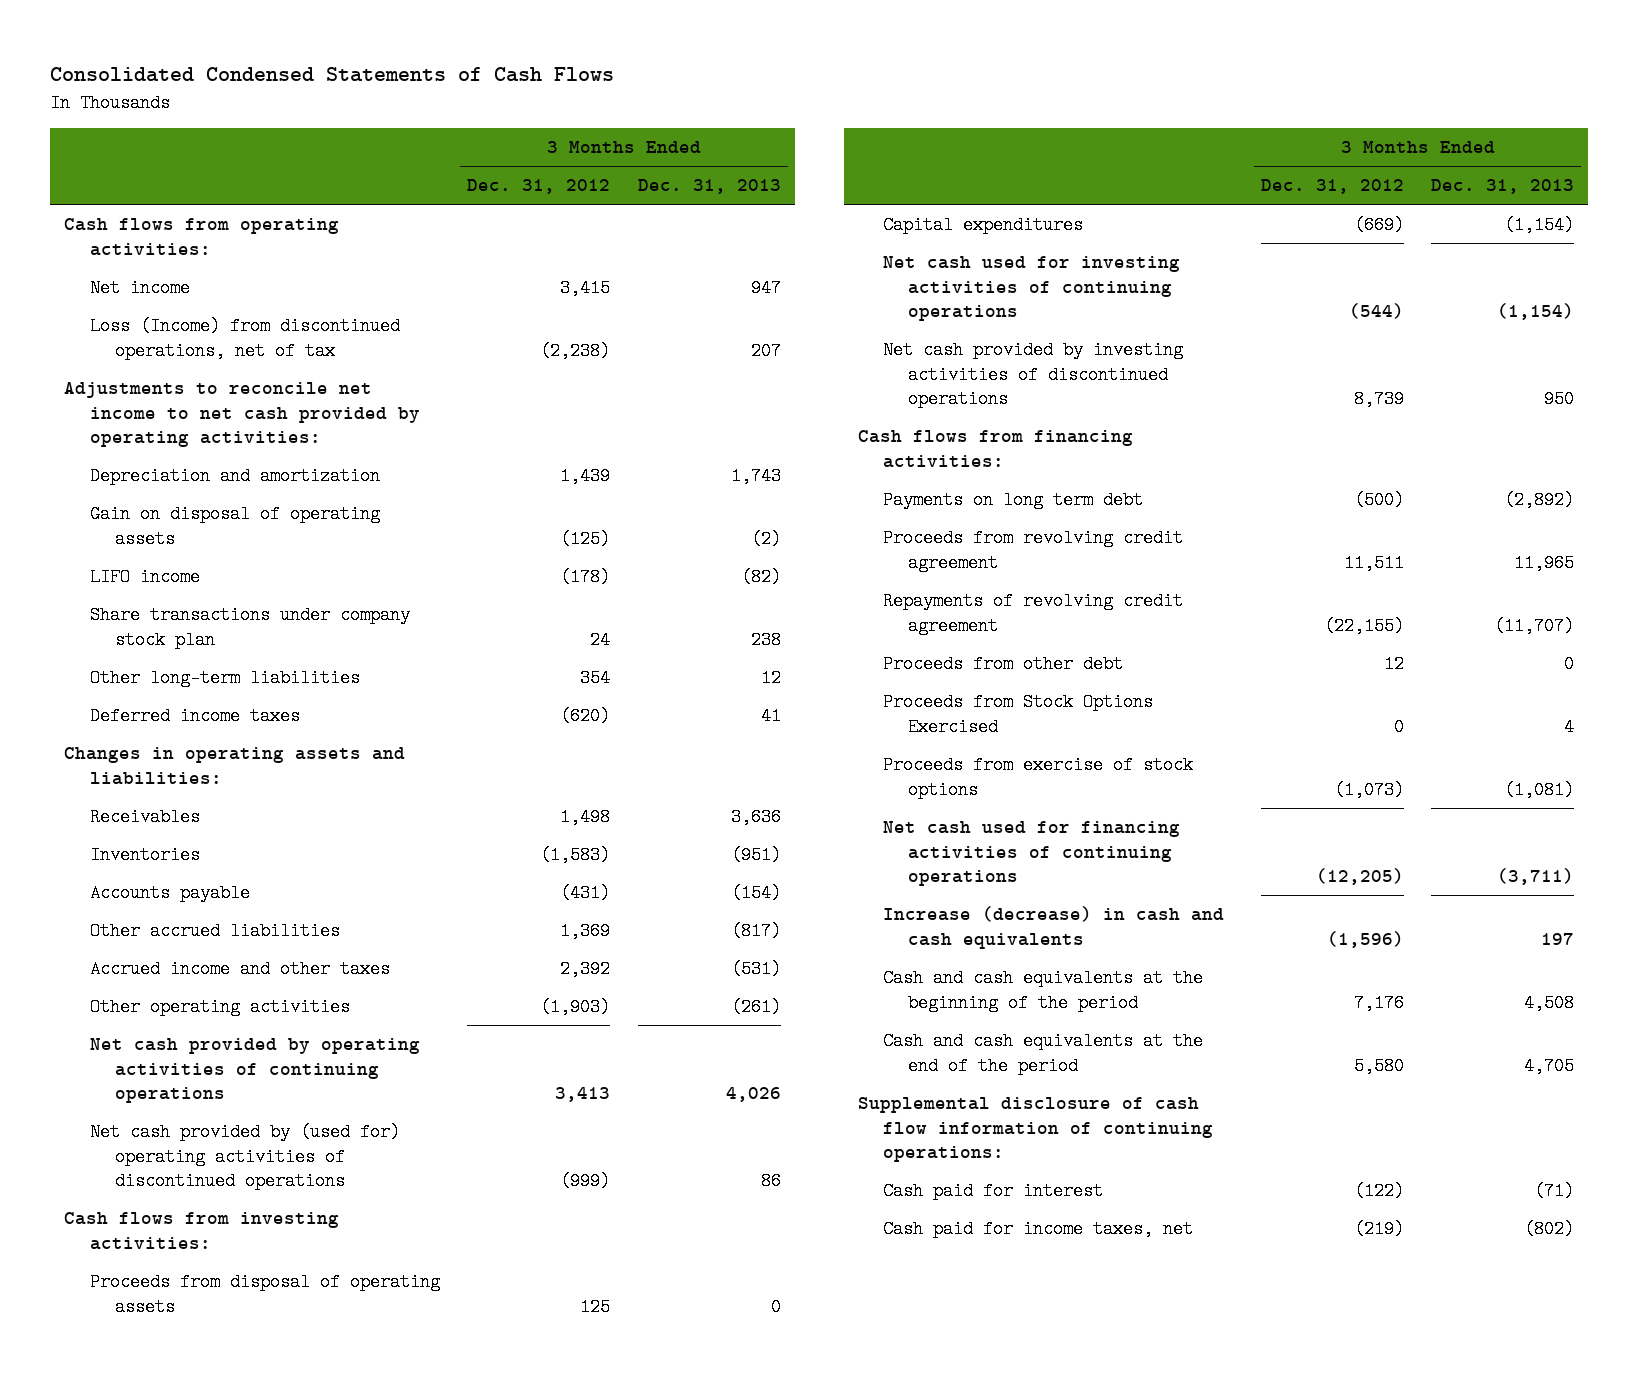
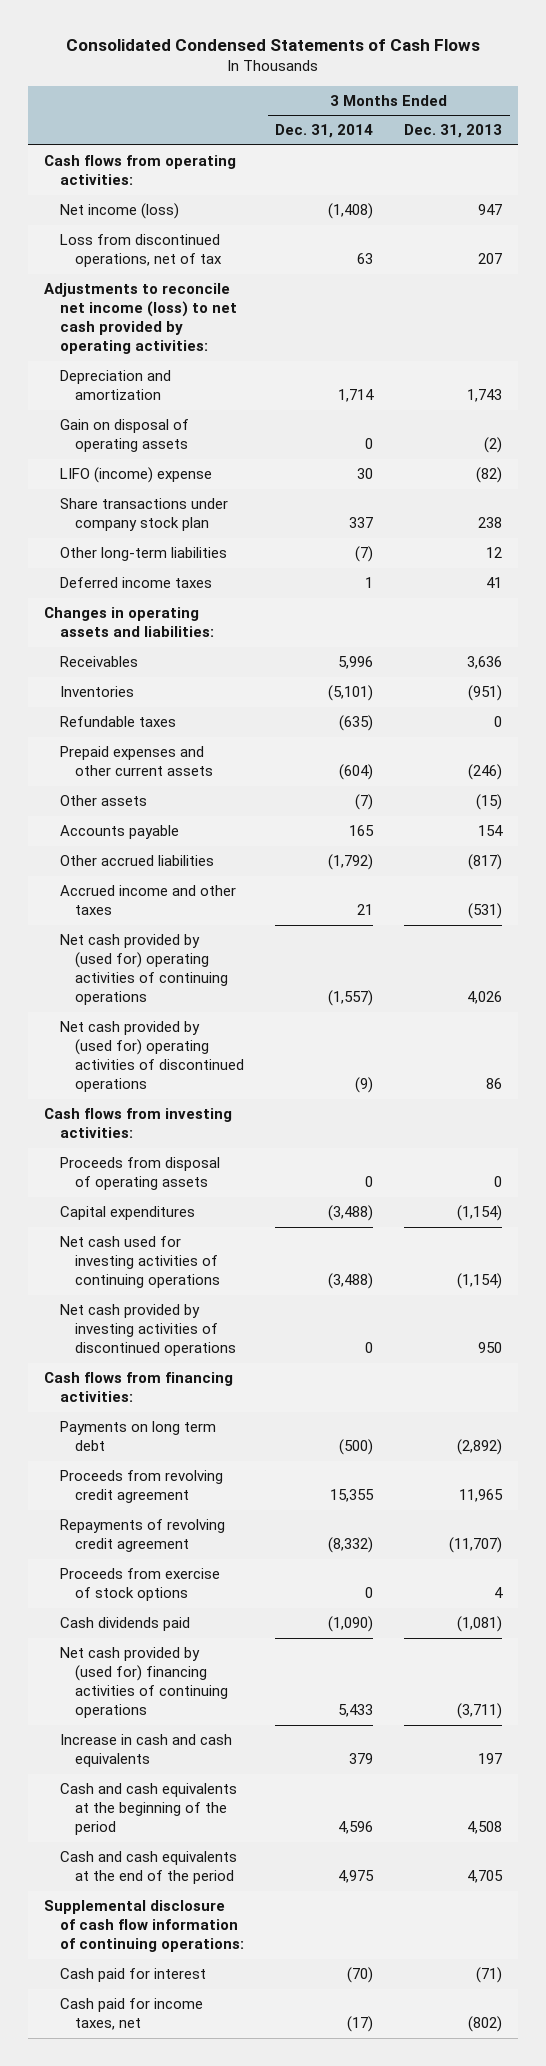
[467,179,611,195] Dec. 31, 2012 -> none
none -> [275,124,374,139] Dec. 31, 2014
[89,279,190,298] Net income -> [59,203,179,220] Net income (loss)
[89,317,400,360] Loss (Income) from discontinued operations, net of tax -> [59,234,223,268] Loss from discontinued operations, net of tax
[64,382,420,448] Adjustments to reconcile net income to net cash provided by operating activities: -> [43,283,237,355] Adjustments to reconcile net income (loss) to net cash provided by operating activities:
[89,568,200,587] LIFO income -> [59,467,212,484] LIFO (income) expense
none -> [59,716,176,728] Refundable taxes
none -> [59,746,214,777] Prepaid expenses and other current assets
none -> [59,795,147,807] Other assets
[730,884,781,903] (154) -> [478,825,504,837] 154
[89,998,350,1017] Other operating activities -> none
[89,1038,420,1104] Net cash provided by operating activities of continuing operations -> [59,934,229,1006] Net cash provided by (used for) operating activities of continuing operations
[883,655,1124,674] Proceeds from other debt -> none
[883,693,1154,736] Proceeds from Stock Options Exercised -> [59,1568,220,1602] Proceeds from exercise of stock options
[883,756,1194,799] Proceeds from exercise of stock options -> [59,1617,190,1632] Cash dividends paid
[883,821,1181,887] Net cash used for financing activities of continuing operations -> [59,1647,229,1719] Net cash provided by (used for) financing activities of continuing operations
[883,906,1225,949] Increase (decrease) in cash and cash equivalents -> [59,1734,232,1768] Increase in cash and cash equivalents

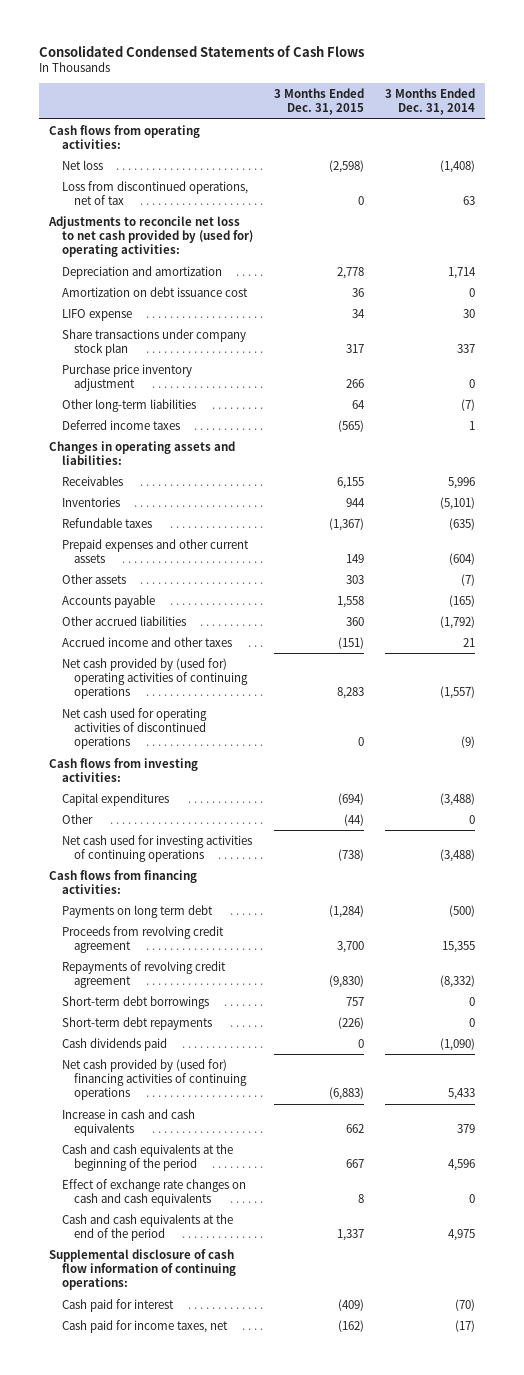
[404,124,503,139] Dec. 31, 2013 -> none
none -> [273,88,364,116] 3 Months Ended Dec. 31, 2015
[59,203,179,220] Net income (loss) -> [61,159,103,170] Net loss
[43,283,237,355] Adjustments to reconcile net income (loss) to net cash provided by operating activities: -> [48,215,253,258] Adjustments to reconcile net loss to net cash provided by (used for) operating activities:
[59,419,189,453] Gain on disposal of operating assets -> none
none -> [61,286,248,297] Amortization on debt issuance cost
[59,467,212,484] LIFO (income) expense -> [61,308,132,321] LIFO expense
none -> [61,363,192,391] Purchase price inventory adjustment
[349,825,375,837] 165 -> [448,594,475,607] (165)
[59,1021,245,1093] Net cash provided by (used for) operating activities of discontinued operations -> [61,707,207,750] Net cash used for operating activities of discontinued operations
[59,1157,220,1191] Proceeds from disposal of operating assets -> none
none -> [61,813,93,824] Other
[59,1304,237,1357] Net cash provided by investing activities of discontinued operations -> none
[59,1568,220,1602] Proceeds from exercise of stock options -> none
none -> [61,995,209,1009] Short-term debt borrowings
none -> [61,1016,212,1030] Short-term debt repayments
none -> [61,1178,246,1206] Effect of exchange rate changes on cash and cash equivalents

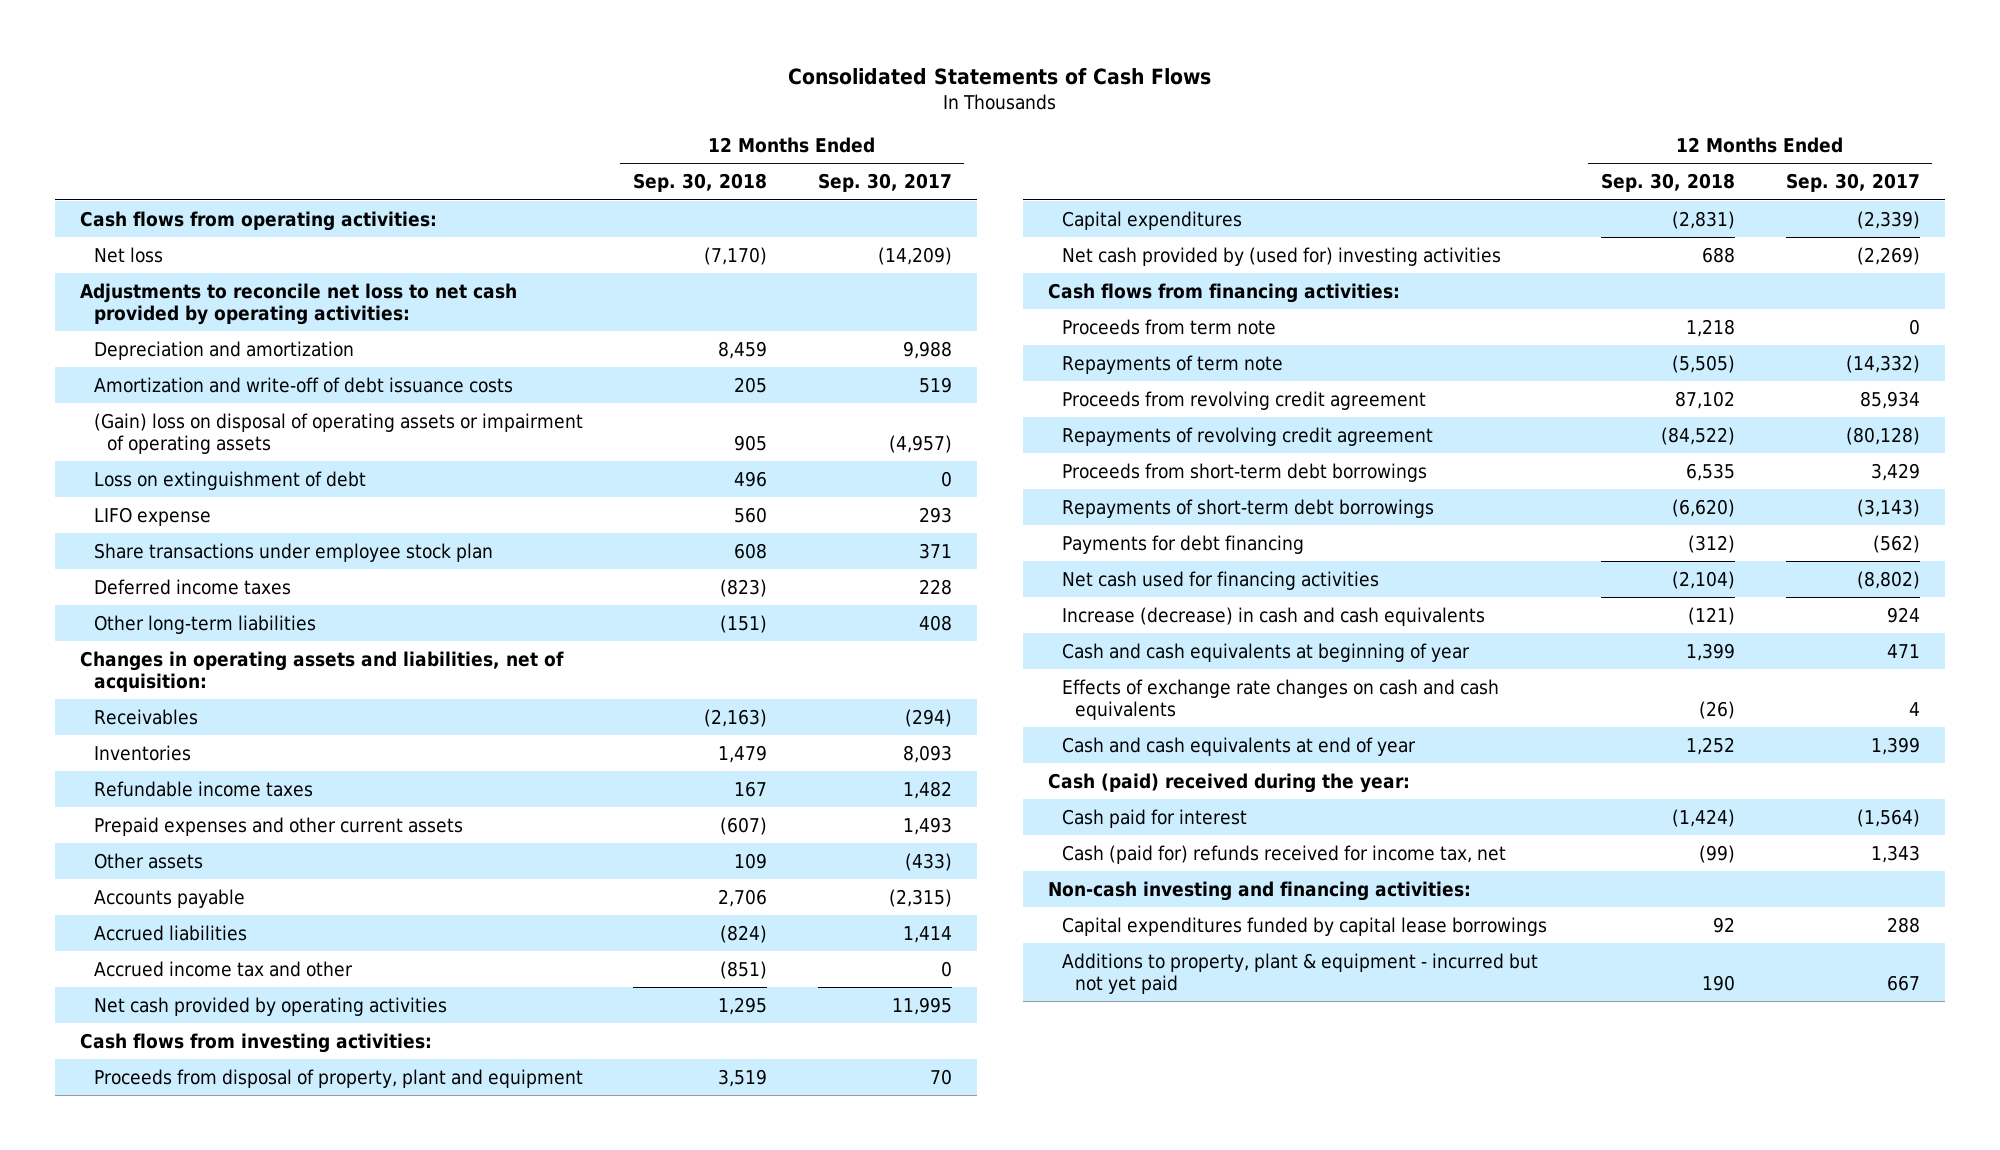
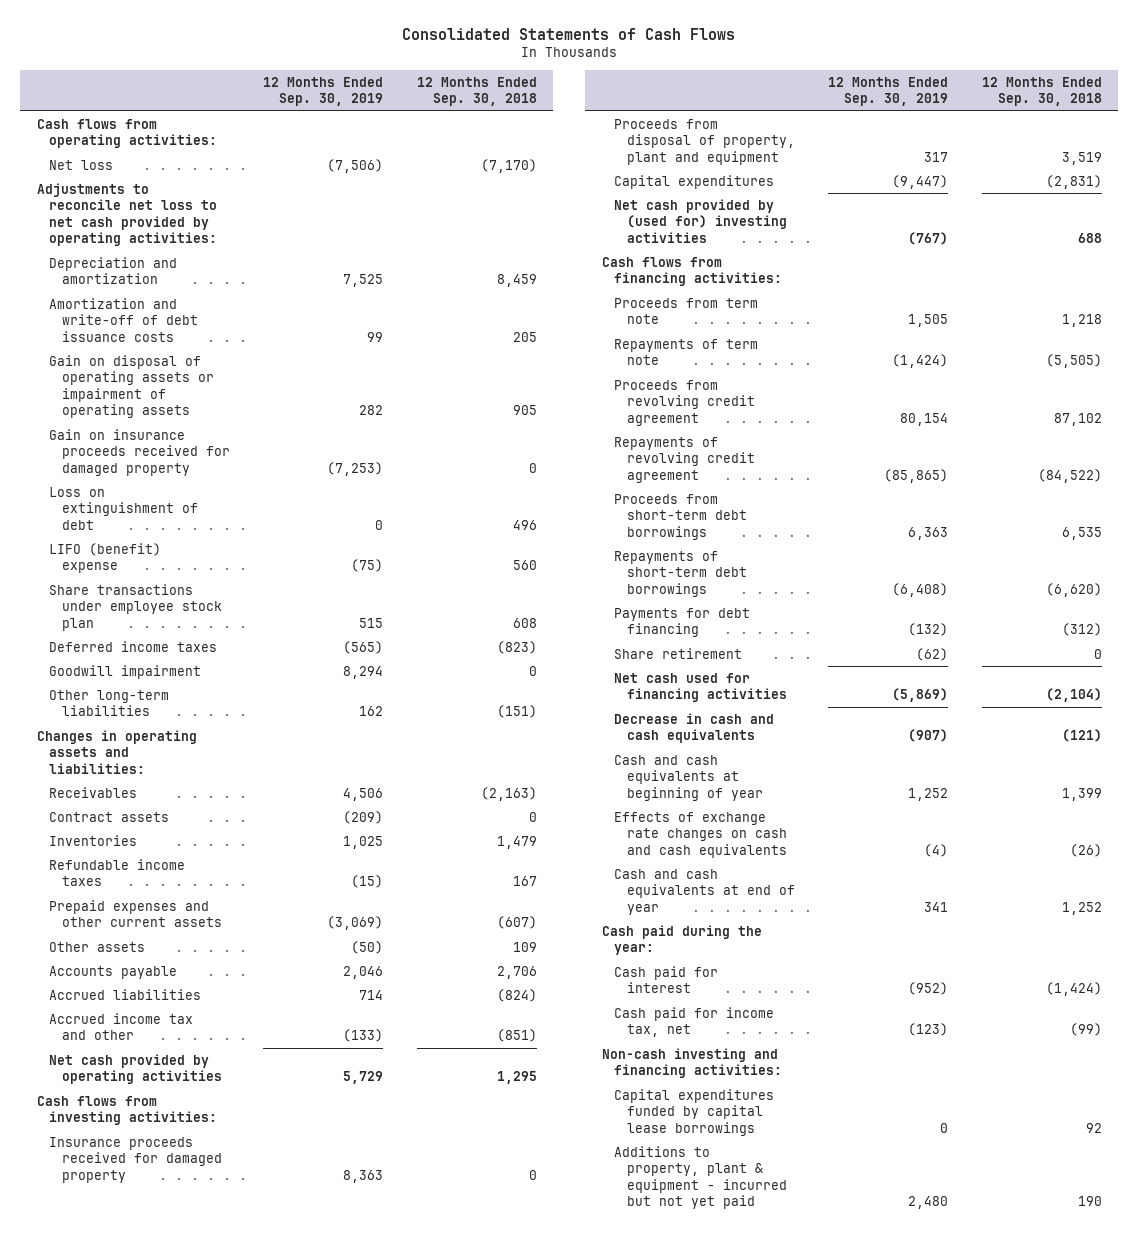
[817,173,952,193] Sep. 30, 2017 -> none
none -> [263,76,384,107] 12 Months Ended Sep. 30, 2019
[93,412,583,455] (Gain) loss on disposal of operating assets or impairment of operating assets -> [49,354,214,419] Gain on disposal of operating assets or impairment of operating assets
none -> [49,428,230,476] Gain on insurance proceeds received for damaged property
[93,506,211,526] LIFO expense -> [49,542,162,574] LIFO (benefit) expense
none -> [49,664,202,679] Goodwill impairment
[80,650,565,693] Changes in operating assets and liabilities, net of acquisition: -> [36,729,197,774] Changes in operating assets and liabilities:
none -> [49,811,170,822] Contract assets
none -> [49,1136,222,1183] Insurance proceeds received for damaged property
none -> [614,647,743,659] Share retirement
[1061,606,1485,626] Increase (decrease) in cash and cash equivalents -> [614,712,775,744] Decrease in cash and cash equivalents
[1048,772,1411,793] Cash (paid) received during the year: -> [601,924,762,956] Cash paid during the year:
[1061,844,1506,864] Cash (paid for) refunds received for income tax, net -> [614,1006,775,1038] Cash paid for income tax, net

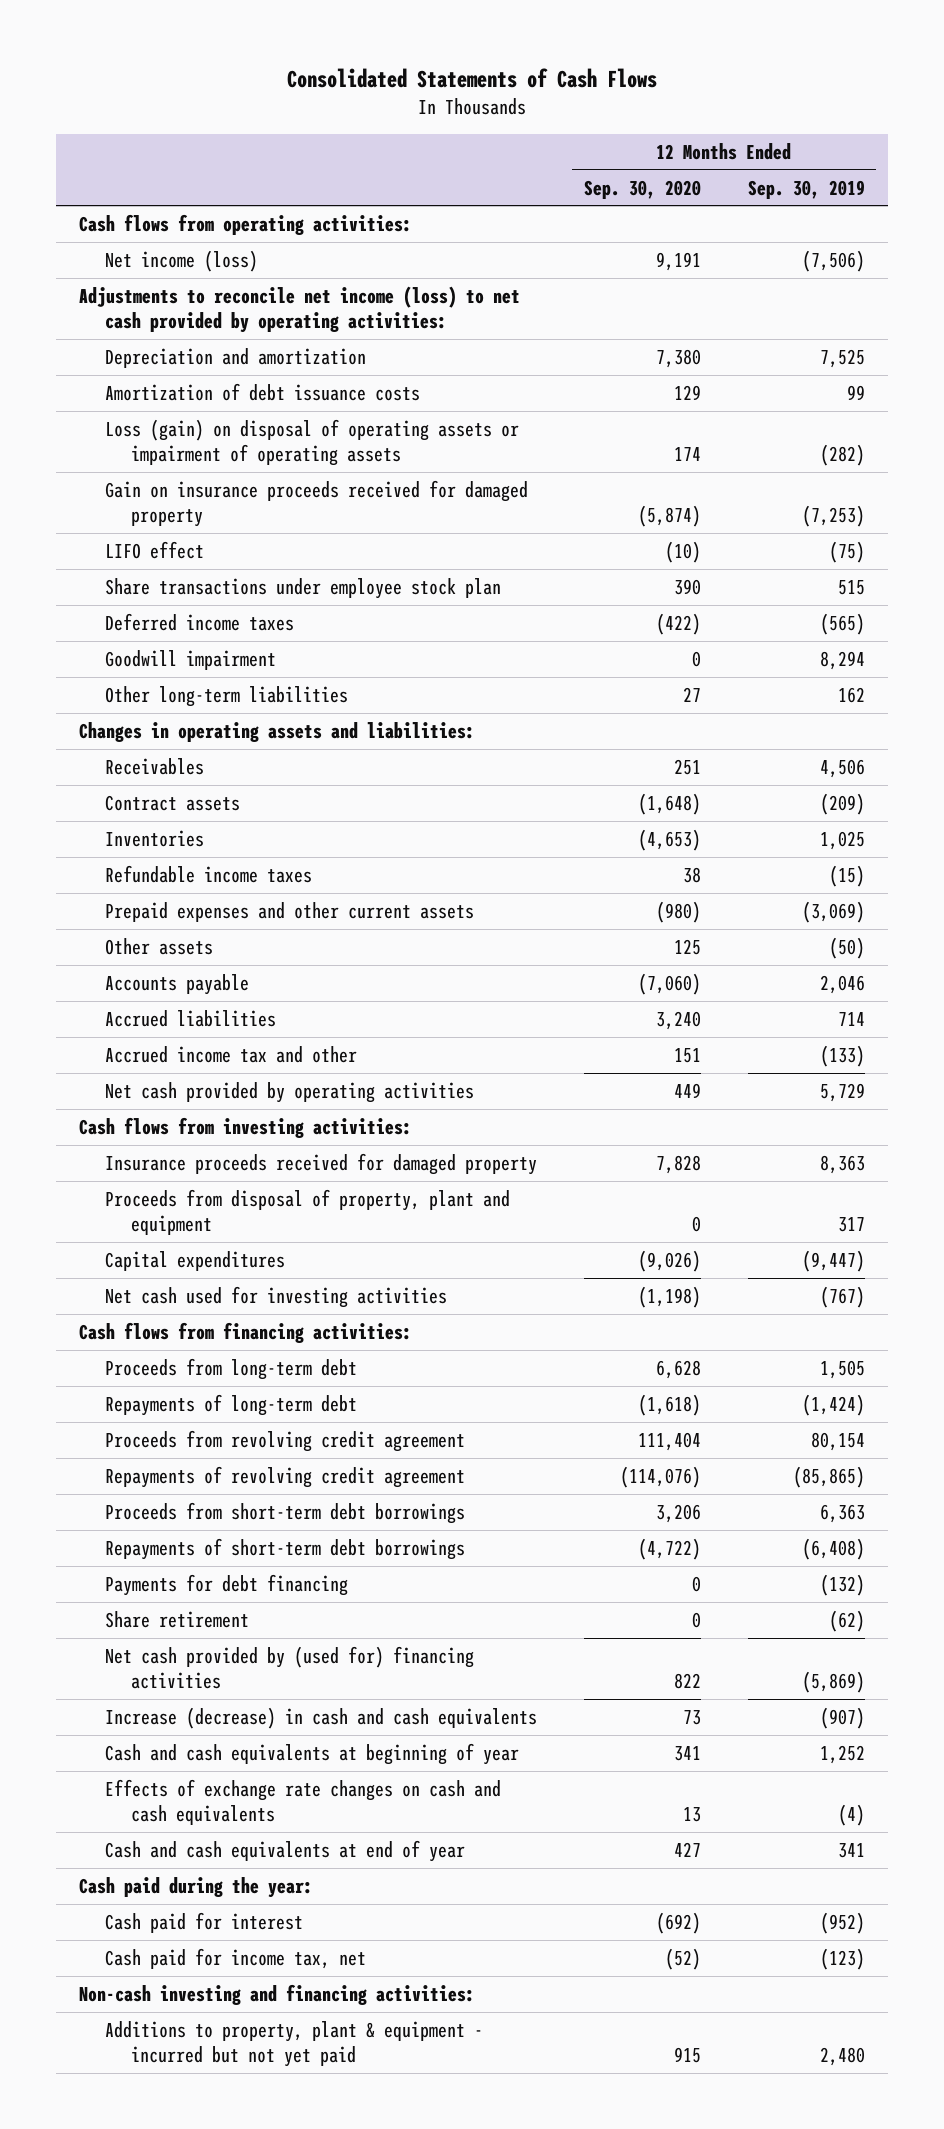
[416,76,537,107] 12 Months Ended Sep. 30, 2018 -> none
none -> [583,179,701,199] Sep. 30, 2020
[49,159,114,170] Net loss -> [105,249,259,272] Net income (loss)
[36,182,218,247] Adjustments to reconcile net loss to net cash provided by operating activities: -> [79,285,521,334] Adjustments to reconcile net income (loss) to net cash provided by operating activities:
[49,297,198,342] Amortization and write-off of debt issuance costs -> [105,382,421,401] Amortization of debt issuance costs
[49,354,214,419] Gain on disposal of operating assets or impairment of operating assets -> [105,418,520,467] Loss (gain) on disposal of operating assets or impairment of operating assets
[359,405,384,416] 282 -> [819,444,865,467] (282)
[49,486,198,530] Loss on extinguishment of debt -> none
[49,542,162,574] LIFO (benefit) expense -> [105,540,205,559] LIFO effect
[614,198,787,243] Net cash provided by (used for) investing activities -> [105,1285,448,1308] Net cash used for investing activities
[614,297,759,325] Proceeds from term note -> [105,1357,358,1380] Proceeds from long-term debt
[614,338,759,366] Repayments of term note -> [105,1393,358,1416] Repayments of long-term debt
[614,672,787,703] Net cash used for financing activities -> [105,1645,475,1690] Net cash provided by (used for) financing activities
[614,712,775,744] Decrease in cash and cash equivalents -> [105,1706,538,1729] Increase (decrease) in cash and cash equivalents
[614,1088,775,1136] Capital expenditures funded by capital lease borrowings -> none

